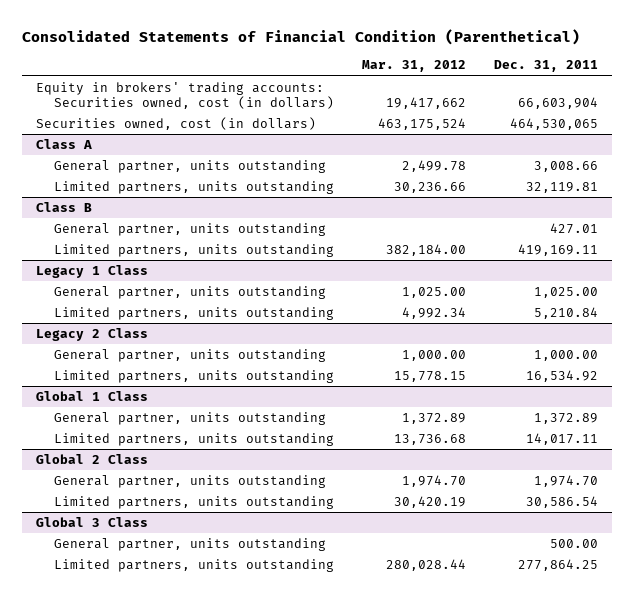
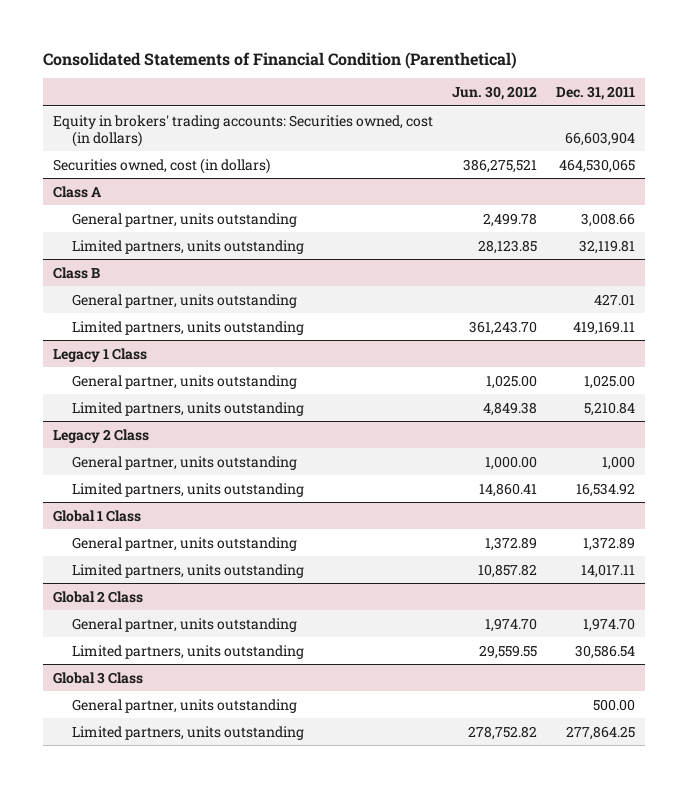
[361,60,466,73] Mar. 31, 2012 -> none
none -> [452,86,538,101] Jun. 30, 2012
[533,350,598,362] 1,000.00 -> [602,455,636,470] 1,000

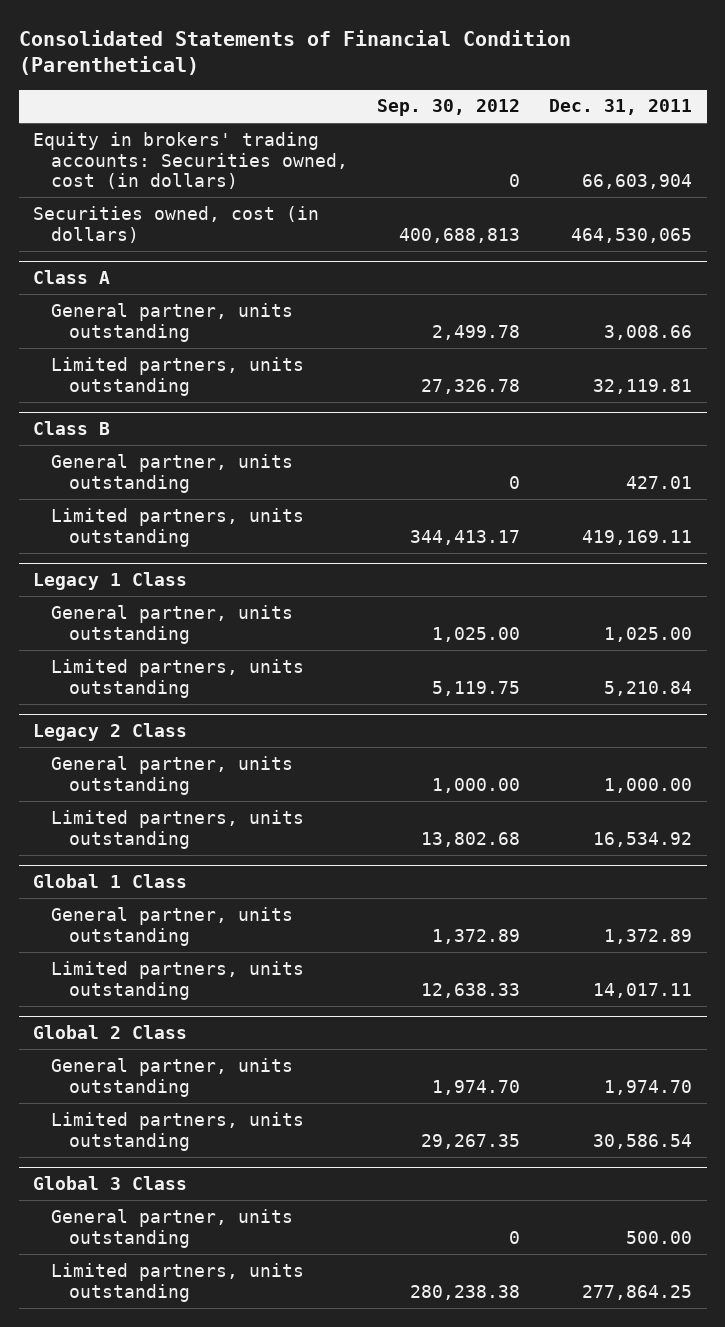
[452,86,538,101] Jun. 30, 2012 -> none
none -> [377,99,521,117] Sep. 30, 2012
[602,455,636,470] 1,000 -> [604,777,693,793] 1,000.00

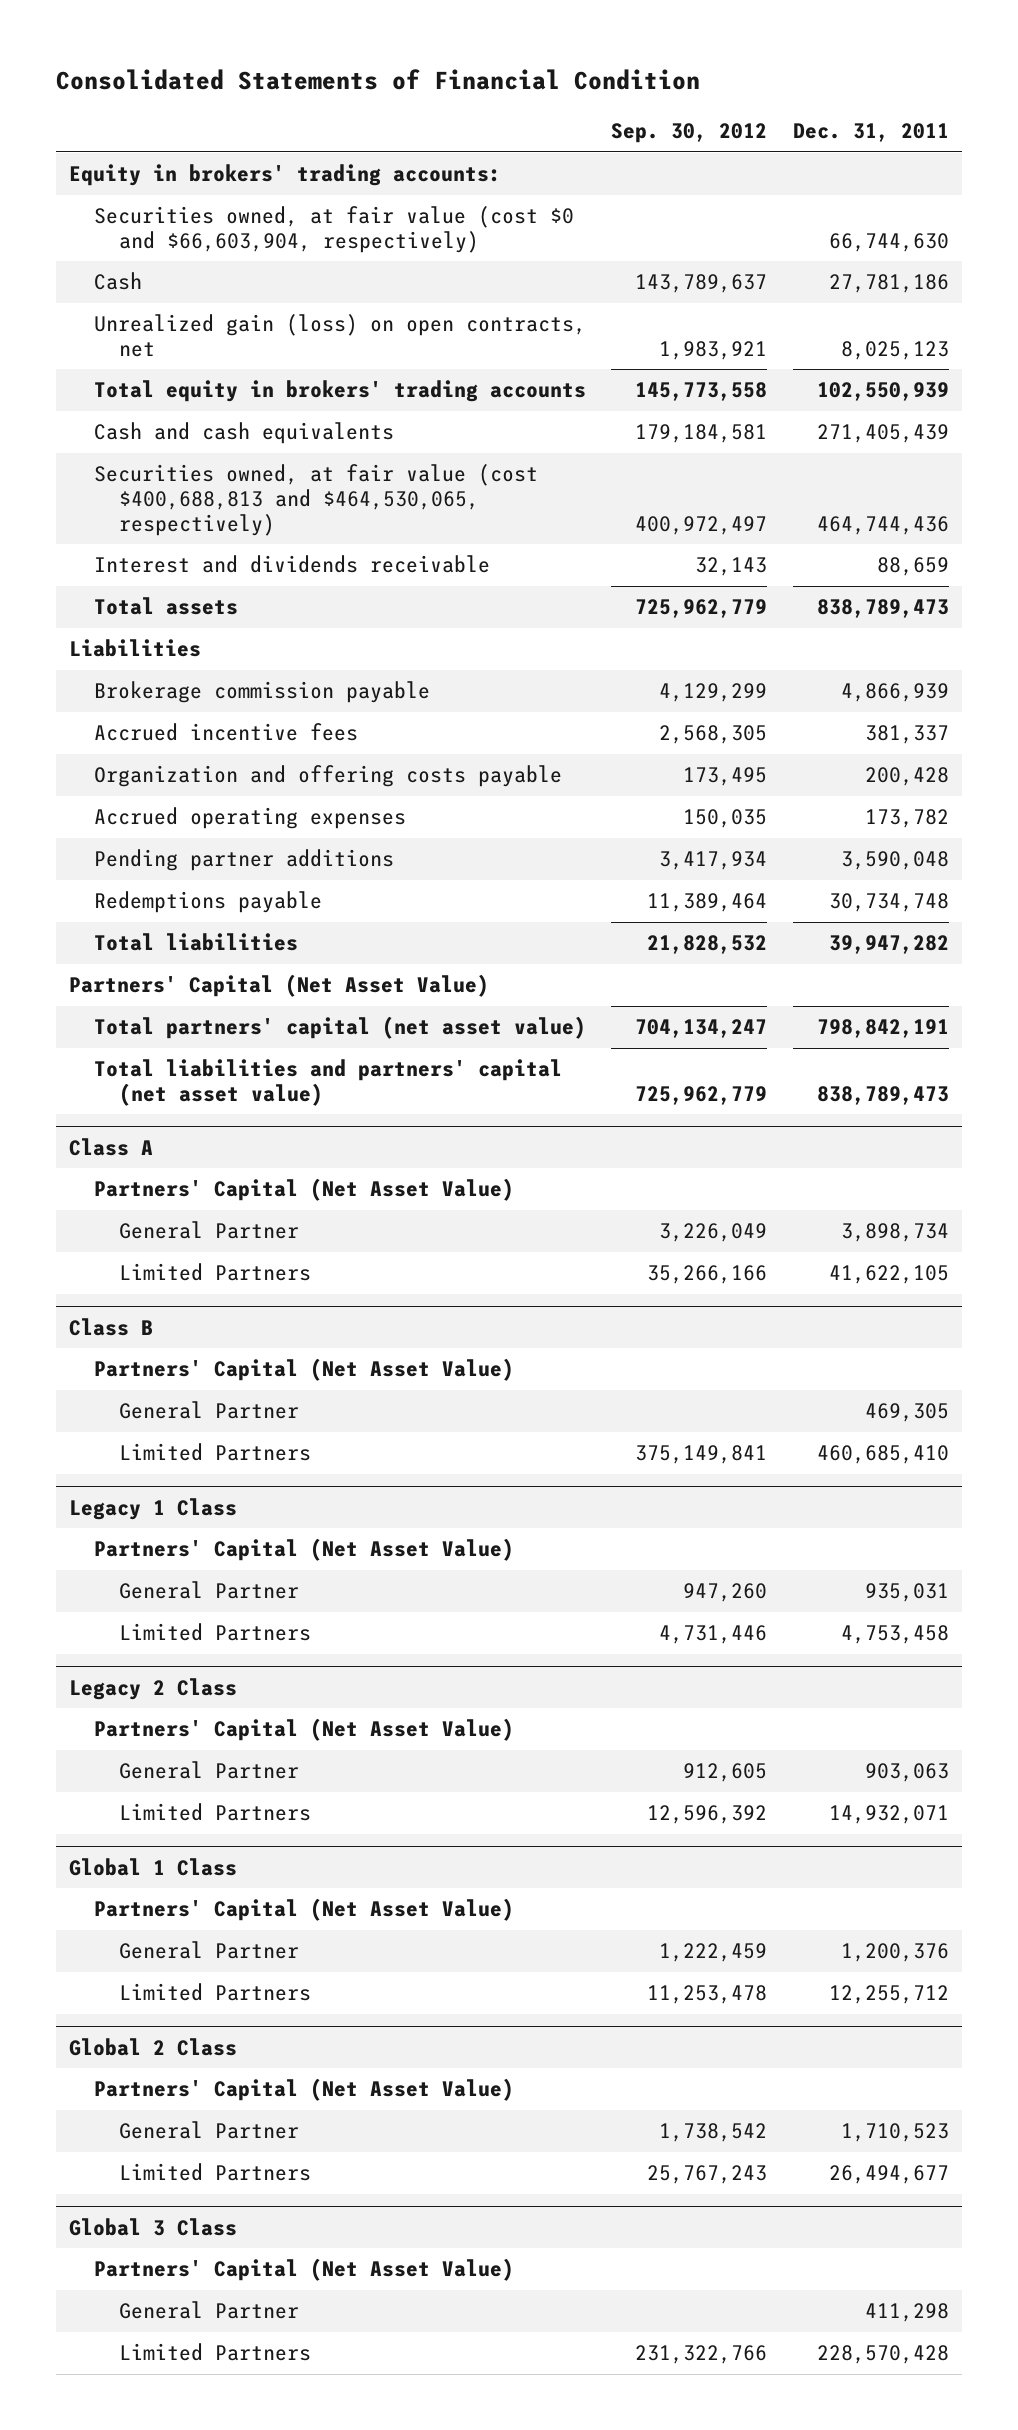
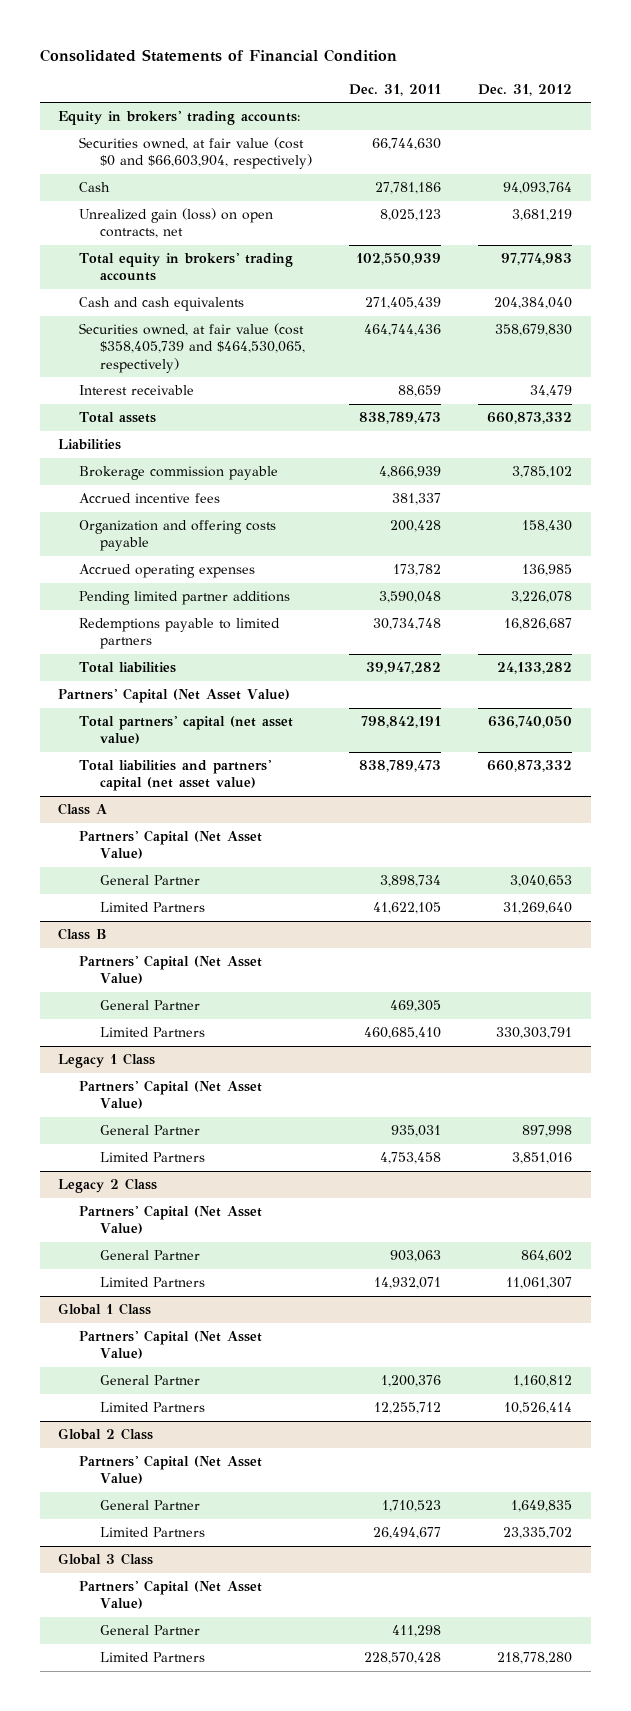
[611,123,768,144] Sep. 30, 2012 -> none
none -> [478,83,573,96] Dec. 31, 2012
[93,464,538,536] Securities owned, at fair value (cost $400,688,813 and $464,530,065, respectively) -> [79,323,306,373] Securities owned, at fair value (cost $358,405,739 and $464,530,065, respectively)
[93,555,490,574] Interest and dividends receivable -> [79,385,195,396] Interest receivable
[93,849,394,872] Pending partner additions -> [79,591,291,606] Pending limited partner additions
[93,891,322,914] Redemptions payable -> [79,618,281,650] Redemptions payable to limited partners

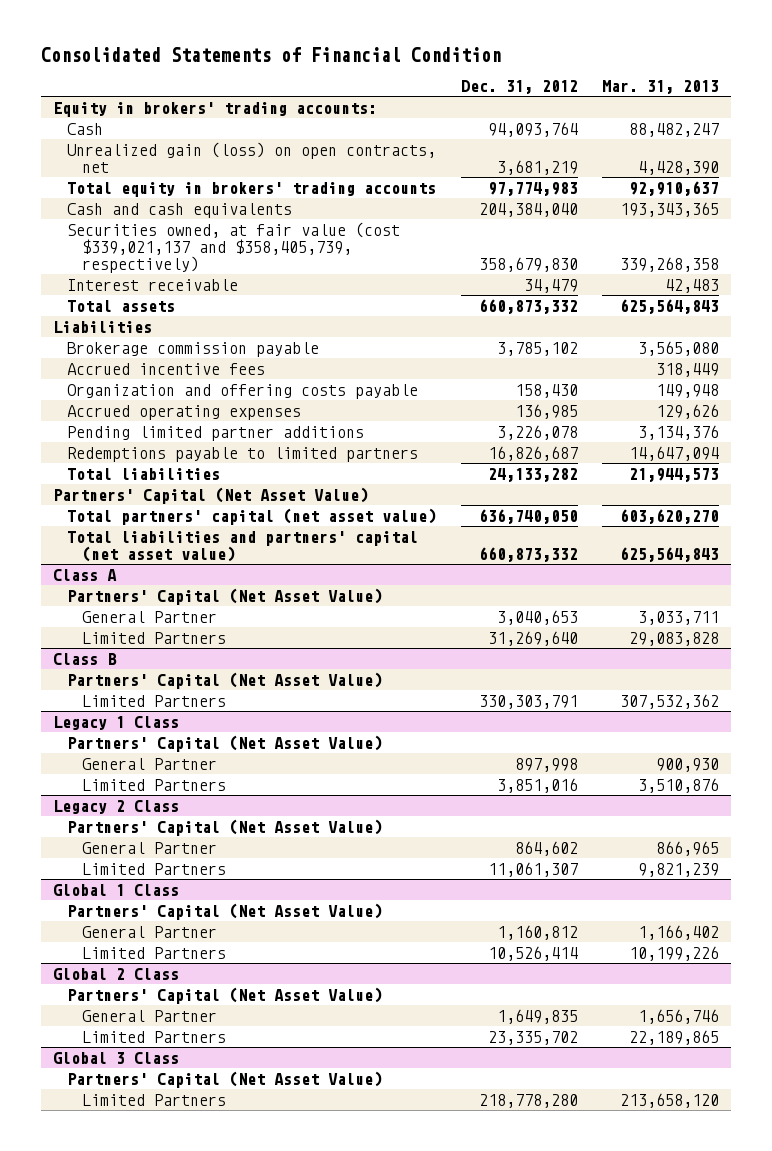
[349,83,442,96] Dec. 31, 2011 -> none
none -> [601,80,719,95] Mar. 31, 2013
[79,137,313,170] Securities owned, at fair value (cost $0 and $66,603,904, respectively) -> none
[79,323,306,373] Securities owned, at fair value (cost $358,405,739 and $464,530,065, respectively) -> [67,221,401,273] Securities owned, at fair value (cost $339,021,137 and $358,405,739, respectively)
[100,1000,201,1011] General Partner -> none
[100,1625,201,1636] General Partner -> none

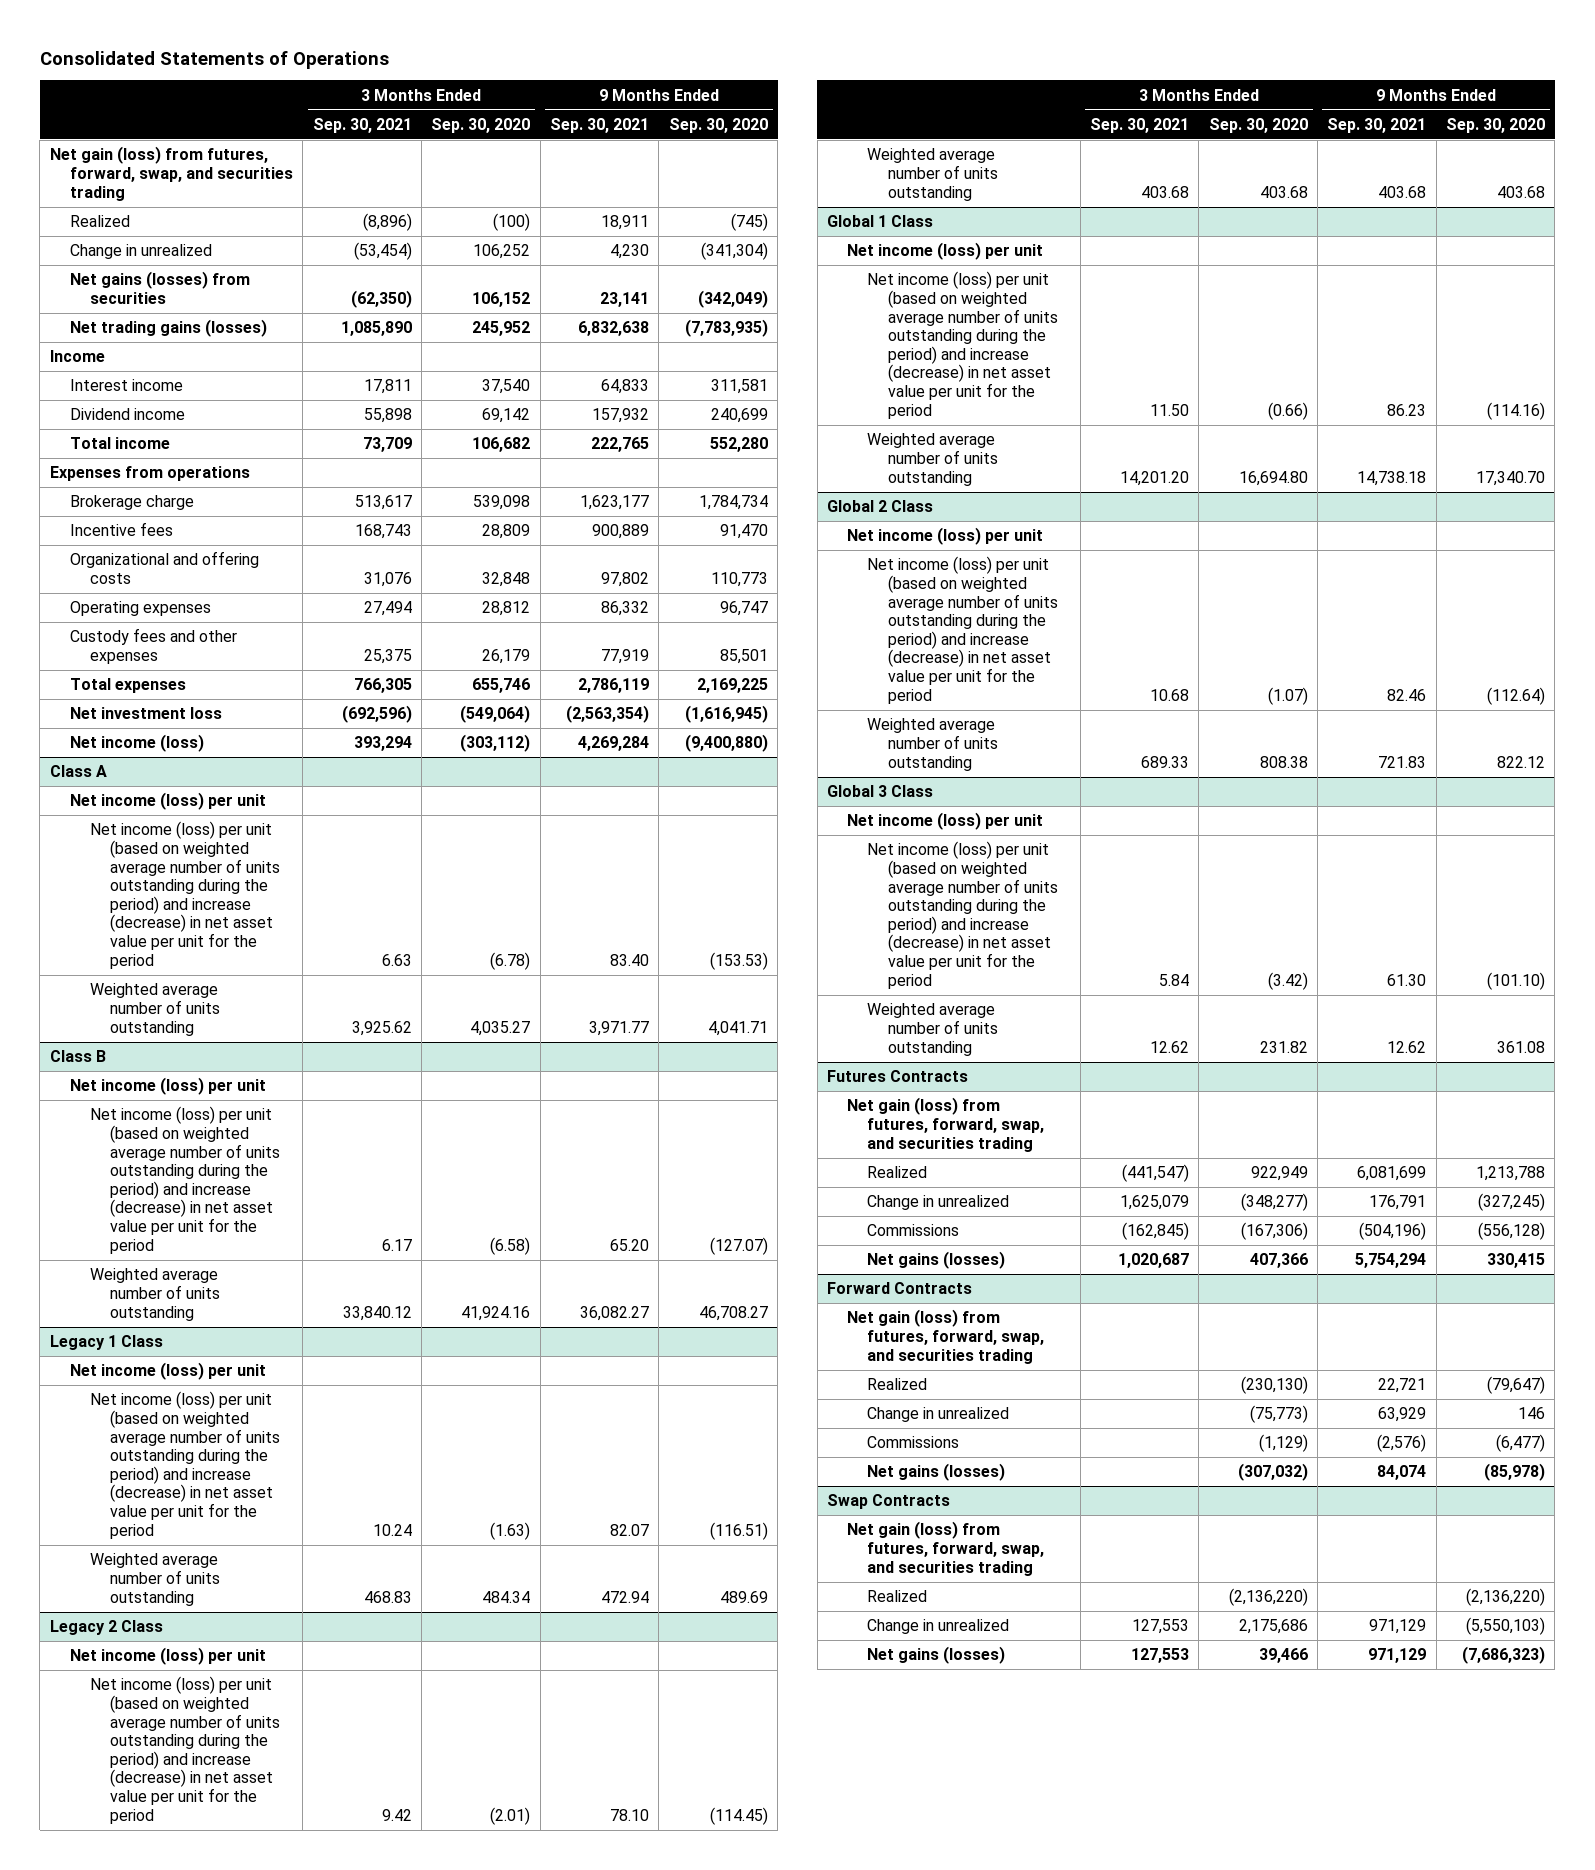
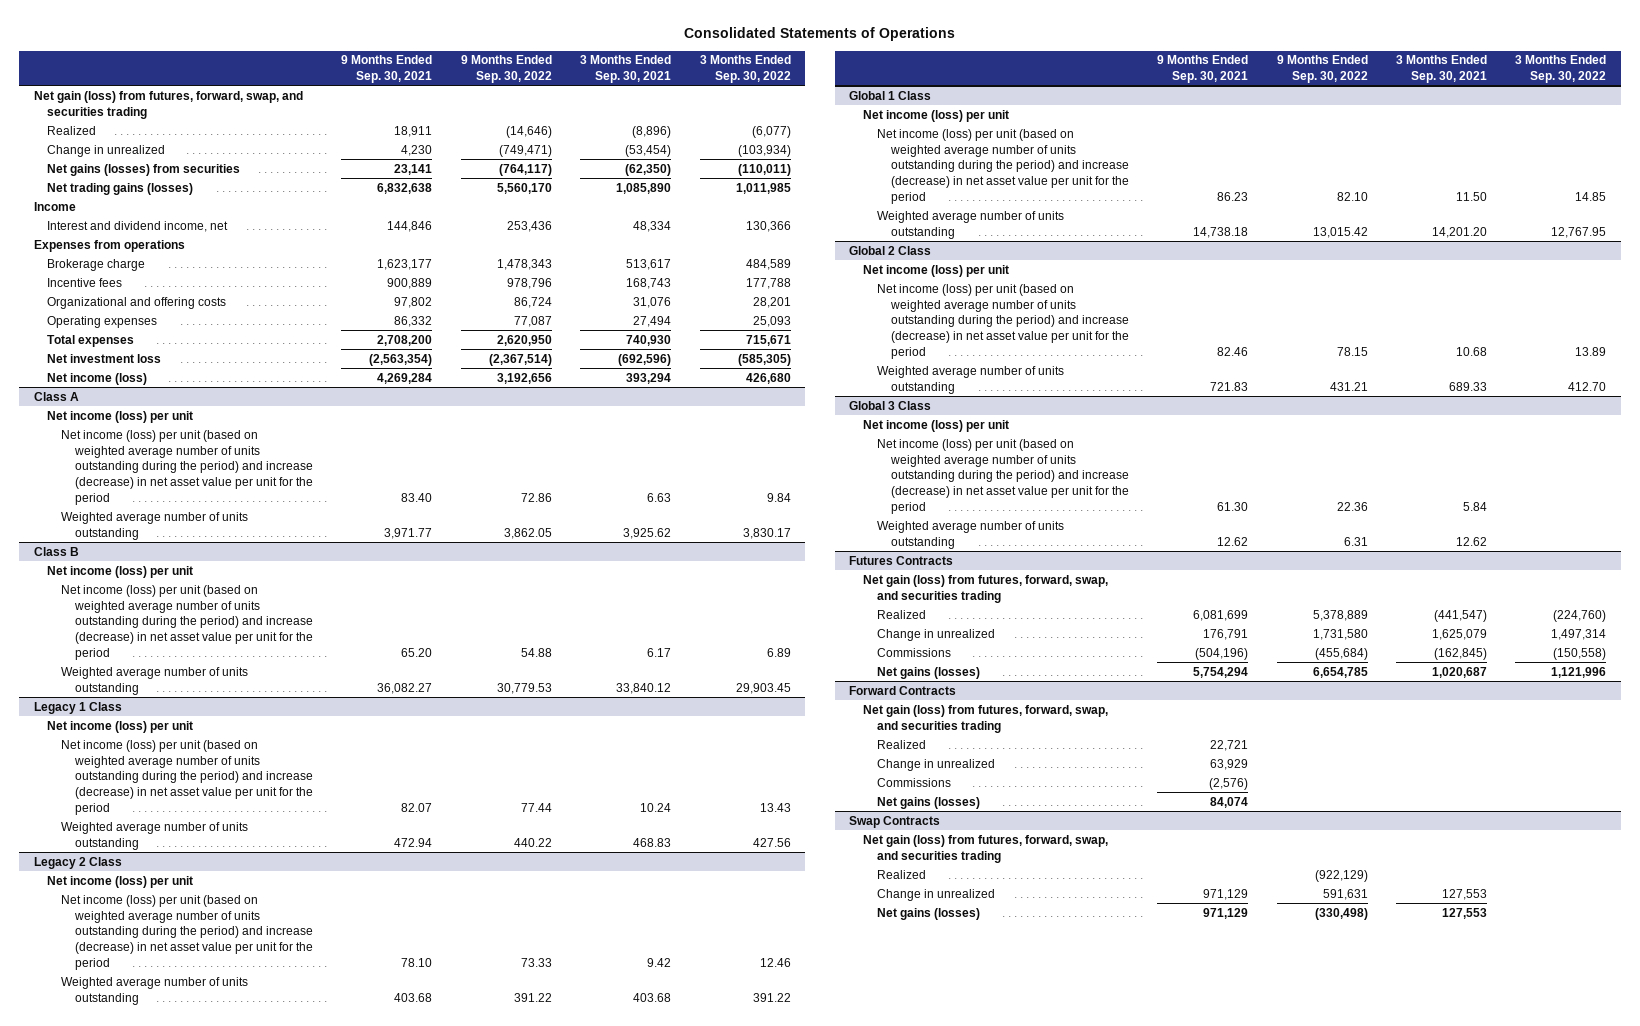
[431,117,531,133] Sep. 30, 2020 -> none
[668,117,768,133] Sep. 30, 2020 -> none
none -> [460,55,552,84] 9 Months Ended Sep. 30, 2022
none -> [699,55,791,84] 3 Months Ended Sep. 30, 2022
[69,379,183,392] Interest income -> none
[69,408,185,421] Dividend income -> none
[69,437,170,450] Total income -> none
none -> [47,220,229,232] Interest and dividend income, net
[69,628,237,664] Custody fees and other expenses -> none
[353,678,412,694] 766,305 -> [626,334,672,346] 740,930
[578,678,650,694] 2,786,119 -> [377,334,433,346] 2,708,200

